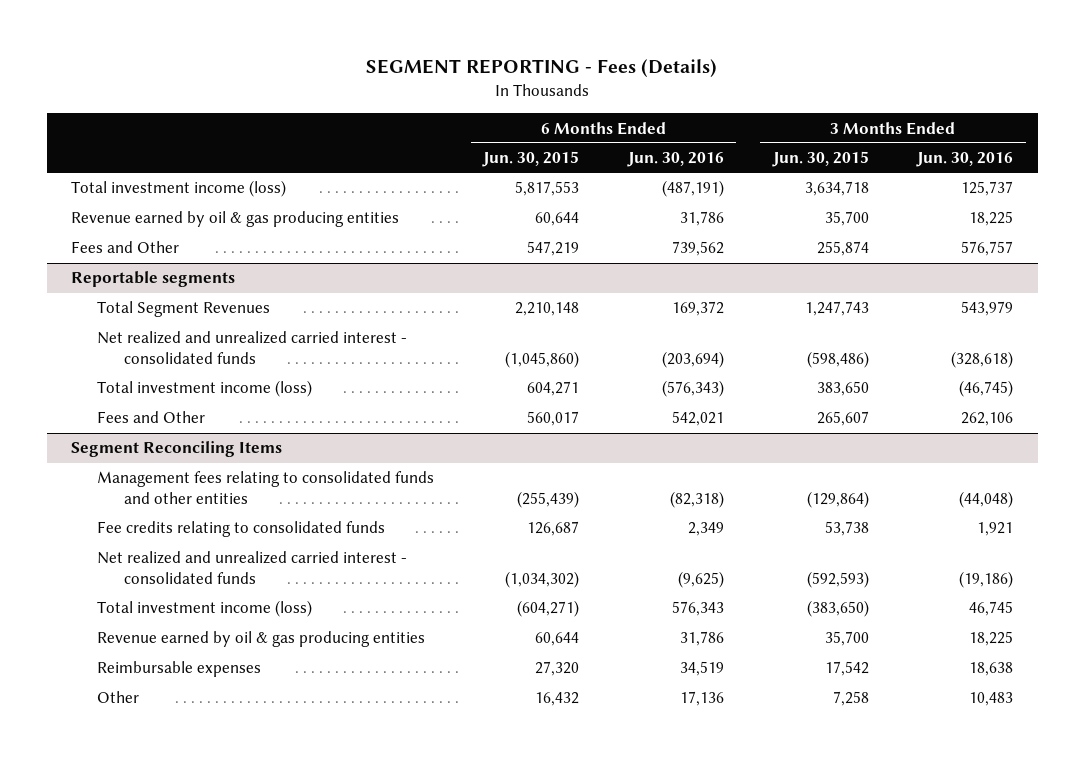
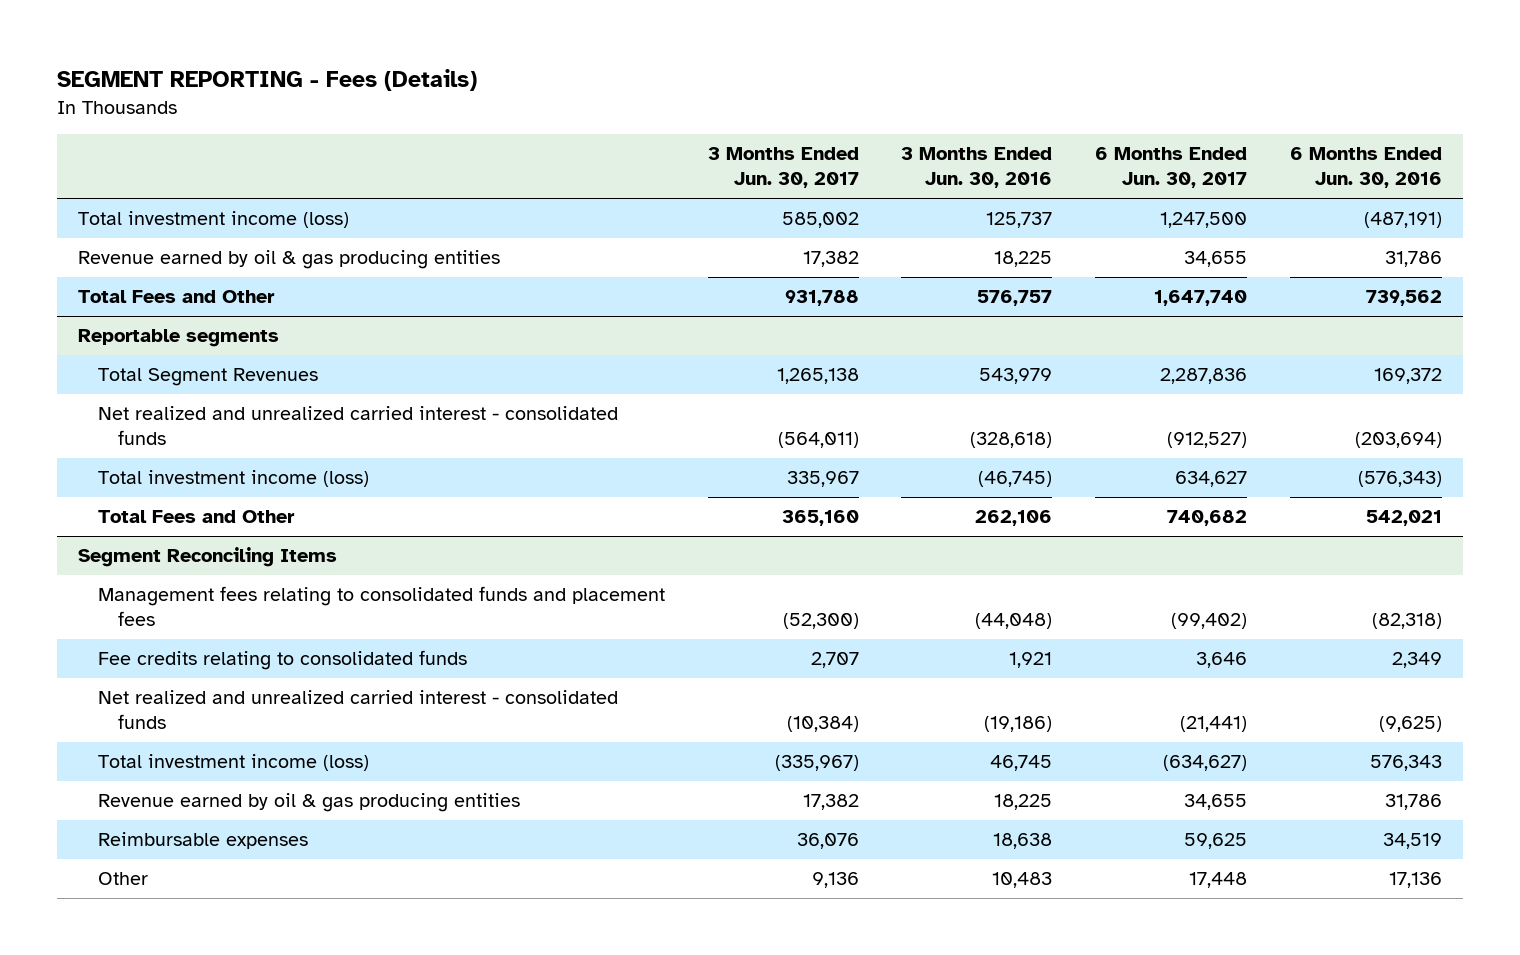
[482,151,580,168] Jun. 30, 2015 -> none
[771,151,869,168] Jun. 30, 2015 -> none
none -> [707,147,859,189] 3 Months Ended Jun. 30, 2017
none -> [1095,147,1248,189] 6 Months Ended Jun. 30, 2017
[71,241,180,254] Fees and Other -> [77,290,275,304] Total Fees and Other
[97,411,206,424] Fees and Other -> [97,510,295,524] Total Fees and Other
[97,471,435,504] Management fees relating to consolidated funds and other entities -> [97,586,665,627] Management fees relating to consolidated funds and placement fees

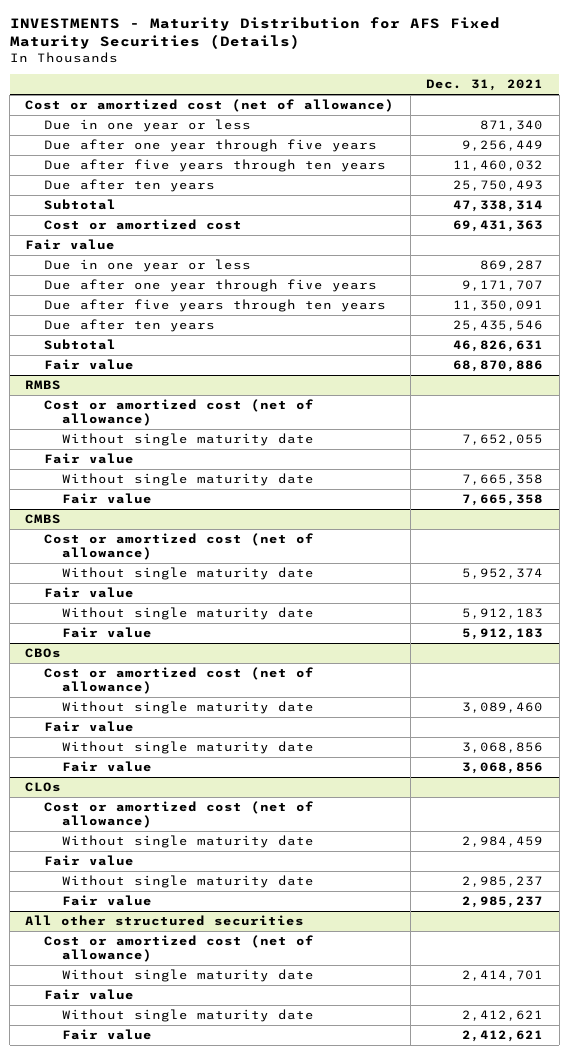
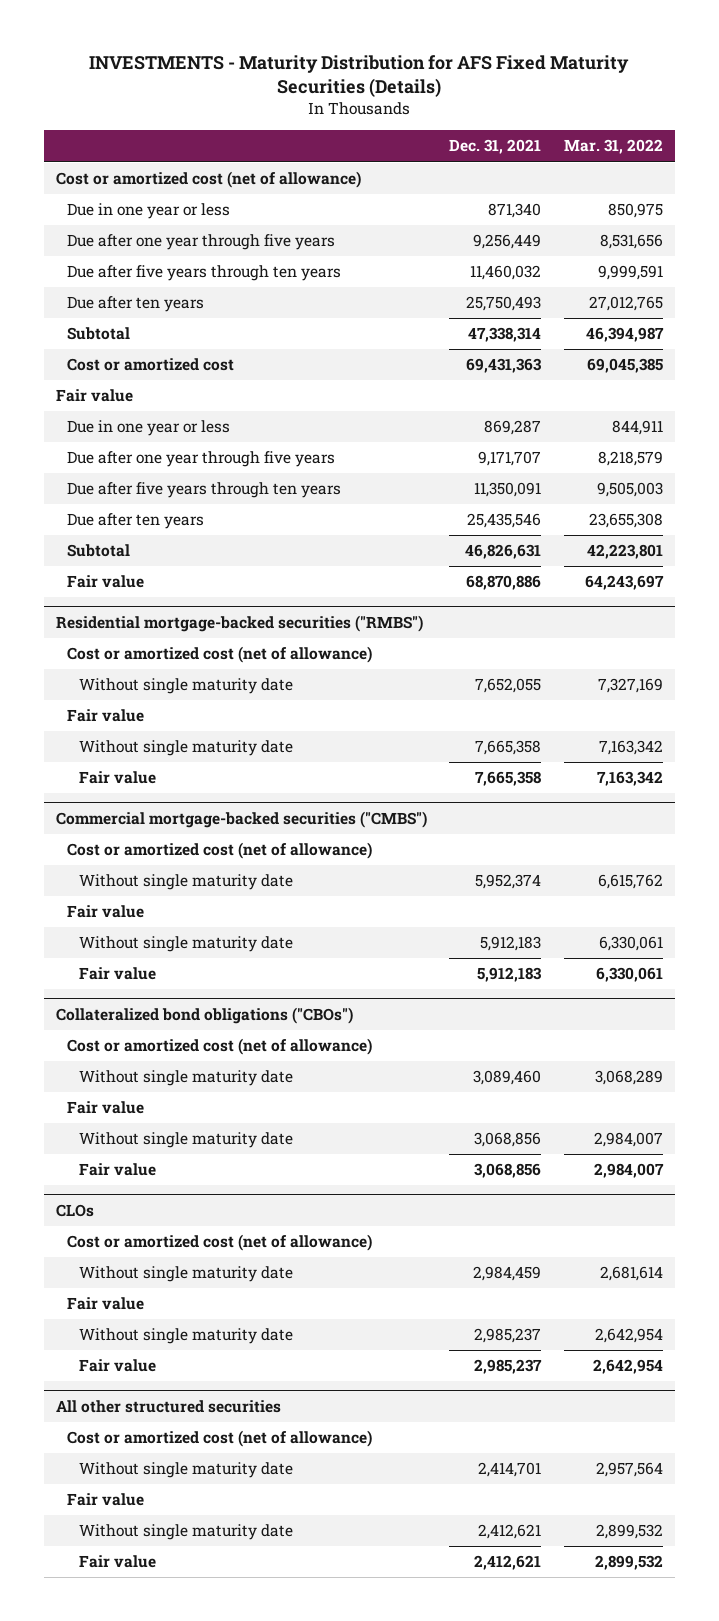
none -> [564,139,664,155] Mar. 31, 2022
[25,380,62,391] RMBS -> [55,615,423,633] Residential mortgage-backed securities ("RMBS")
[25,514,62,525] CMBS -> [55,811,427,829] Commercial mortgage-backed securities ("CMBS")
[25,648,62,659] CBOs -> [55,1007,353,1025] Collateralized bond obligations ("CBOs")

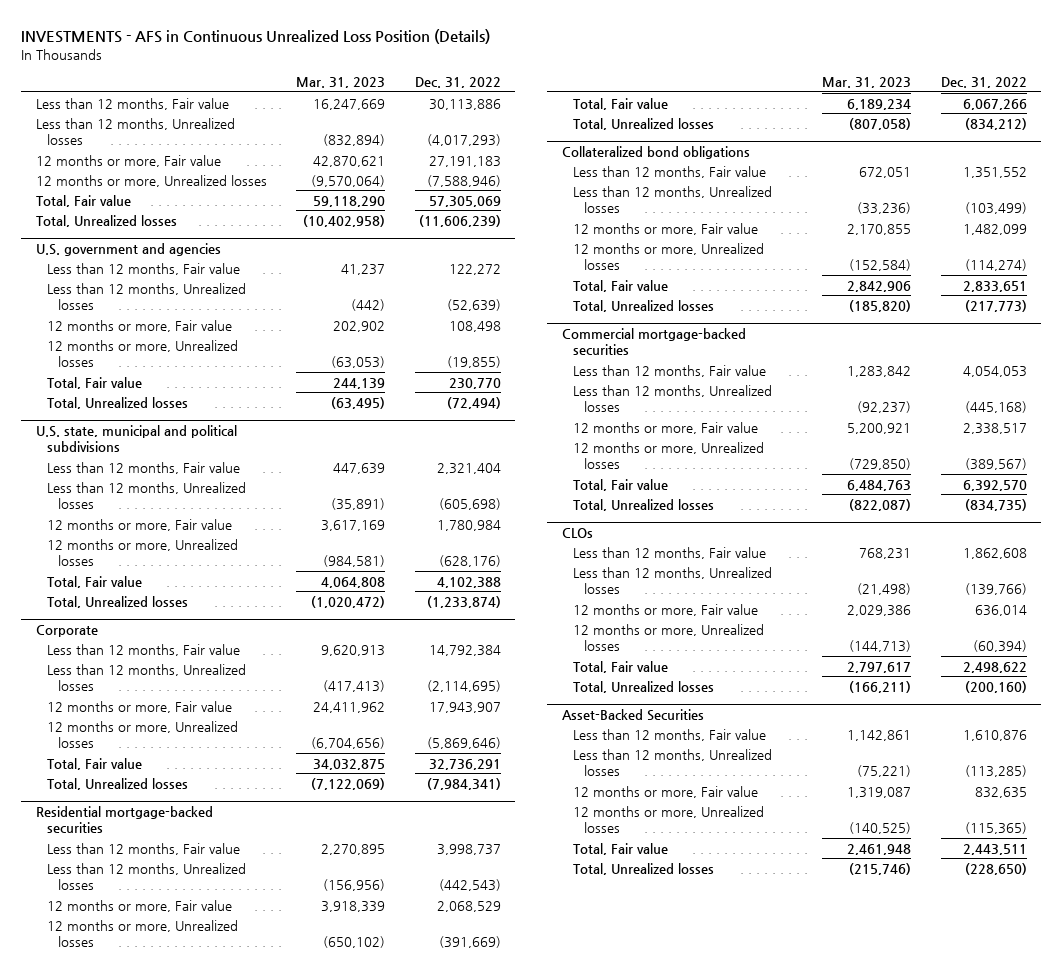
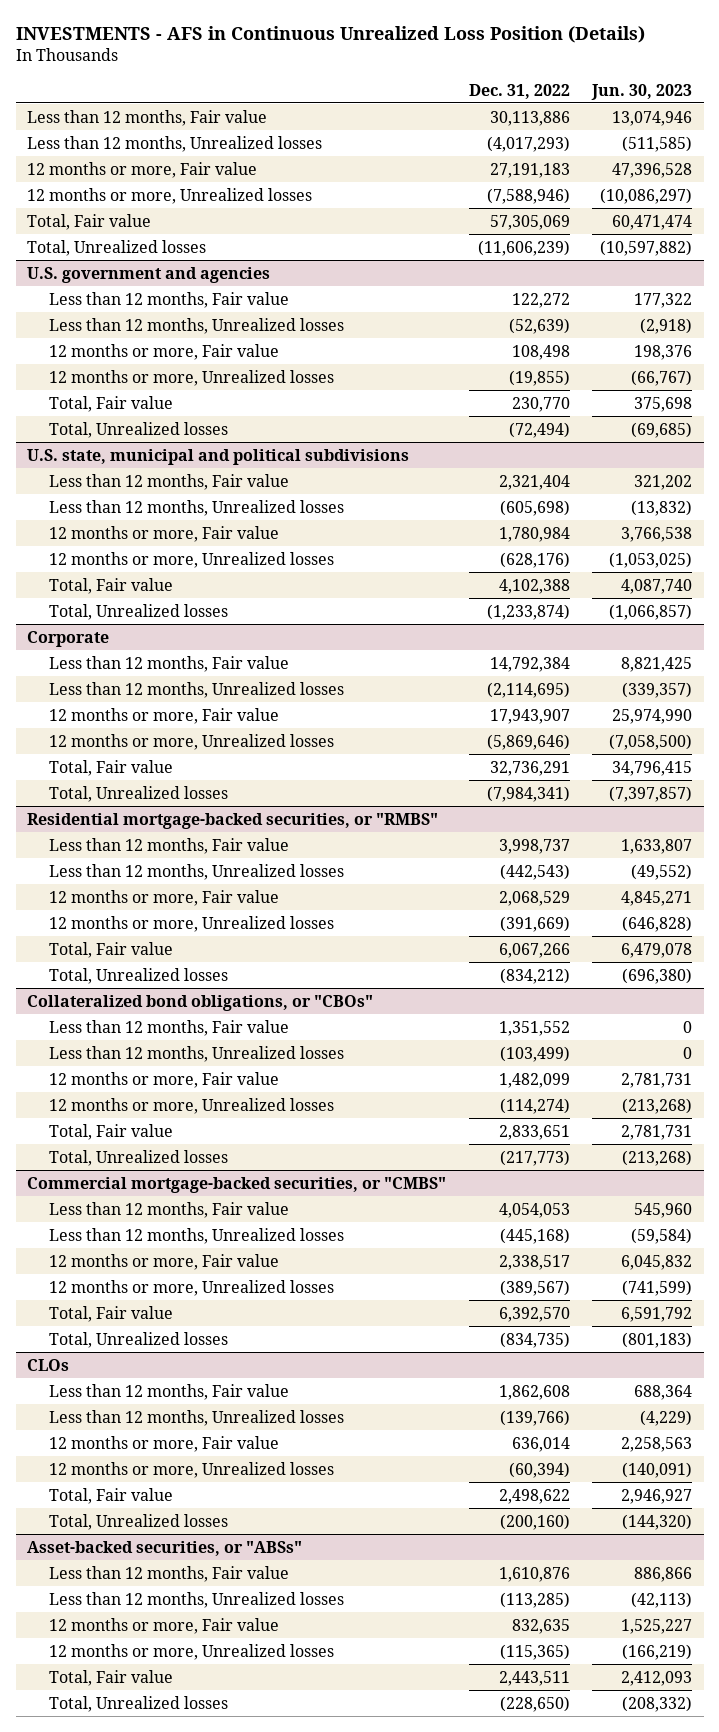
[296,77,386,89] Mar. 31, 2023 -> none
none -> [591,83,693,100] Jun. 30, 2023
[35,805,213,834] Residential mortgage-backed securities -> [26,812,438,829] Residential mortgage-backed securities, or "RMBS"
[562,145,751,159] Collateralized bond obligations -> [26,994,373,1011] Collateralized bond obligations, or "CBOs"
[562,327,747,356] Commercial mortgage-backed securities -> [26,1176,446,1193] Commercial mortgage-backed securities, or "CMBS"
[562,708,705,721] Asset-Backed Securities -> [26,1540,302,1556] Asset-backed securities, or "ABSs"

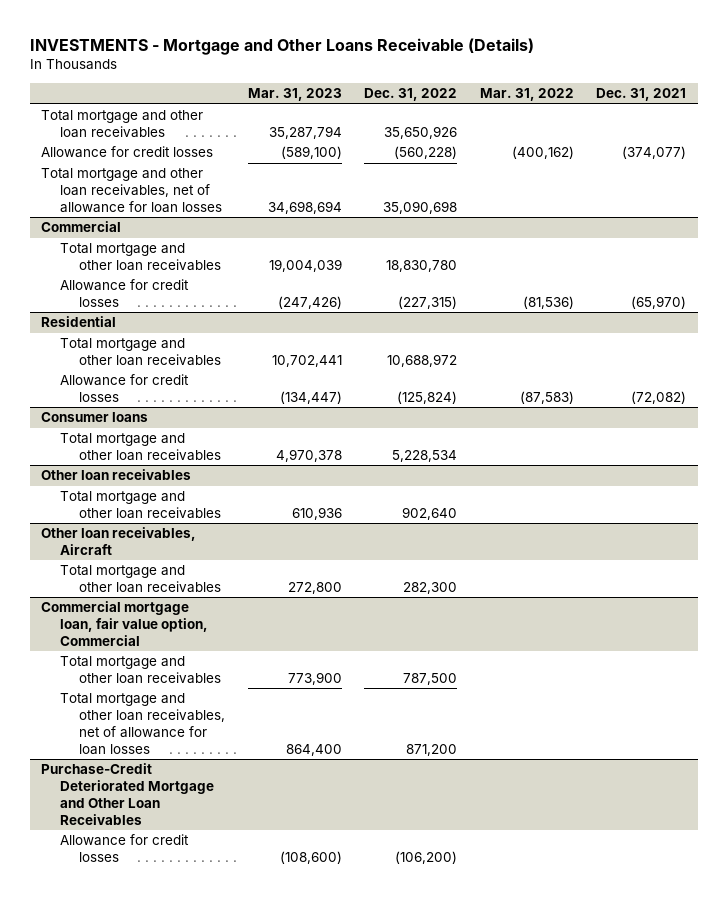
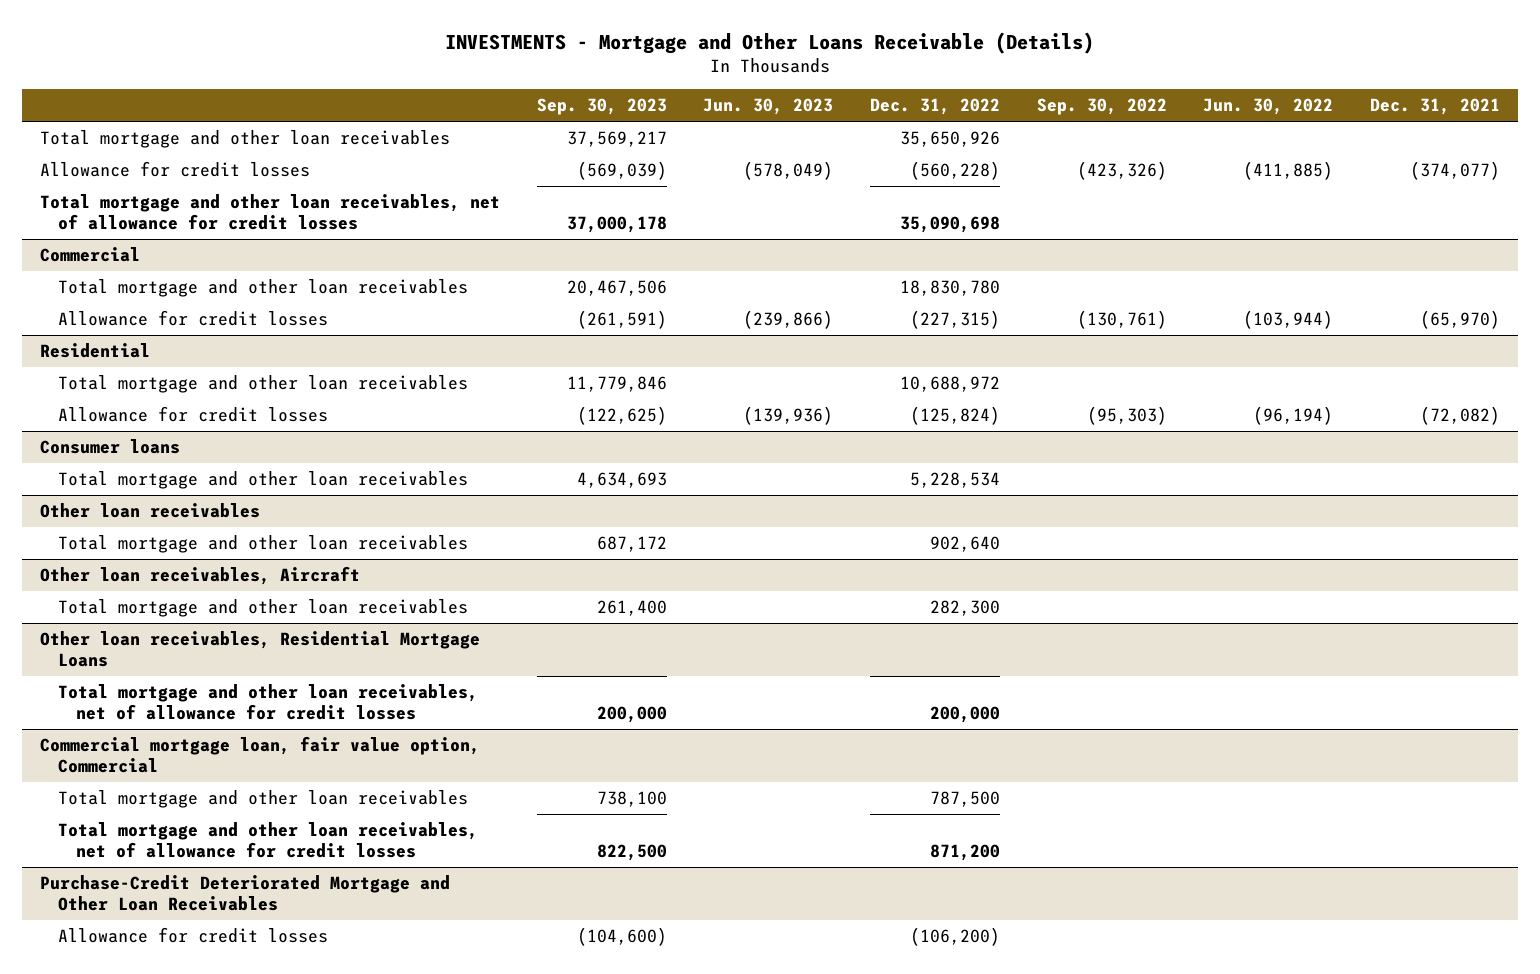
[247,88,342,102] Mar. 31, 2023 -> none
[479,88,574,102] Mar. 31, 2022 -> none
none -> [536,98,667,116] Sep. 30, 2023
none -> [703,98,834,116] Jun. 30, 2023
none -> [1036,98,1167,116] Sep. 30, 2022
none -> [1203,98,1334,116] Jun. 30, 2022
[40,168,223,213] Total mortgage and other loan receivables, net of allowance for loan losses -> [39,193,500,230] Total mortgage and other loan receivables, net of allowance for credit losses
none -> [39,630,480,667] Other loan receivables, Residential Mortgage Loans
none -> [57,683,478,720] Total mortgage and other loan receivables, net of allowance for credit losses
[60,693,226,755] Total mortgage and other loan receivables, net of allowance for loan losses -> [57,821,478,858] Total mortgage and other loan receivables, net of allowance for credit losses

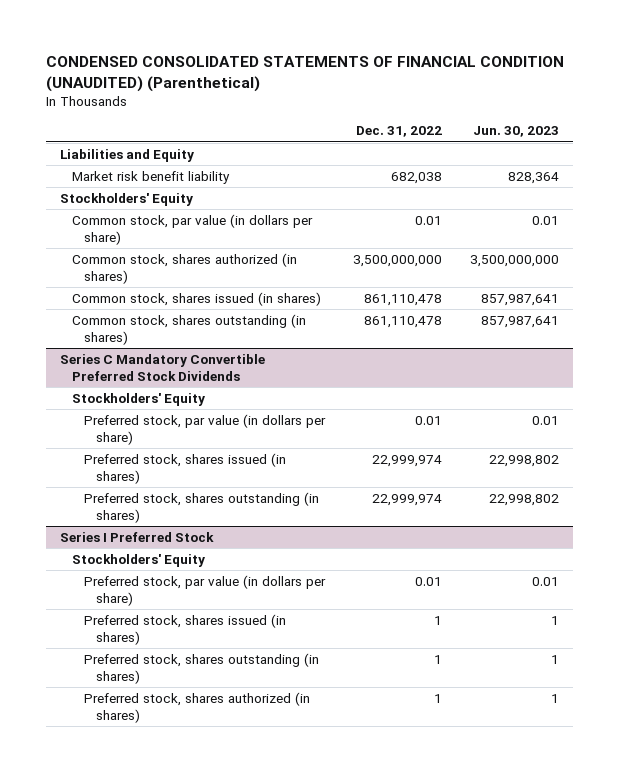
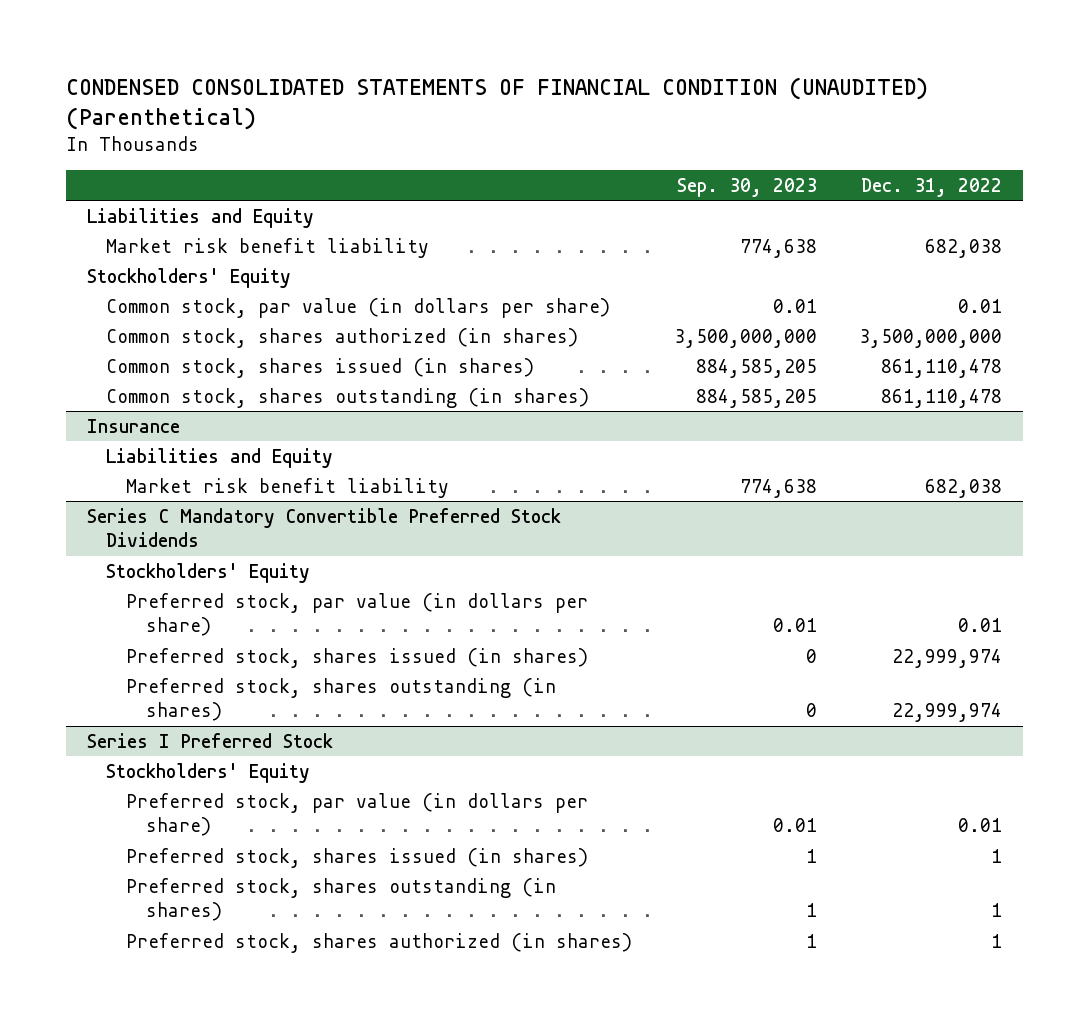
[473,126,560,138] Jun. 30, 2023 -> none
none -> [676,177,817,197] Sep. 30, 2023
none -> [86,418,180,433] Insurance
none -> [106,447,334,468] Liabilities and Equity
none -> [126,477,450,498] Market risk benefit liability

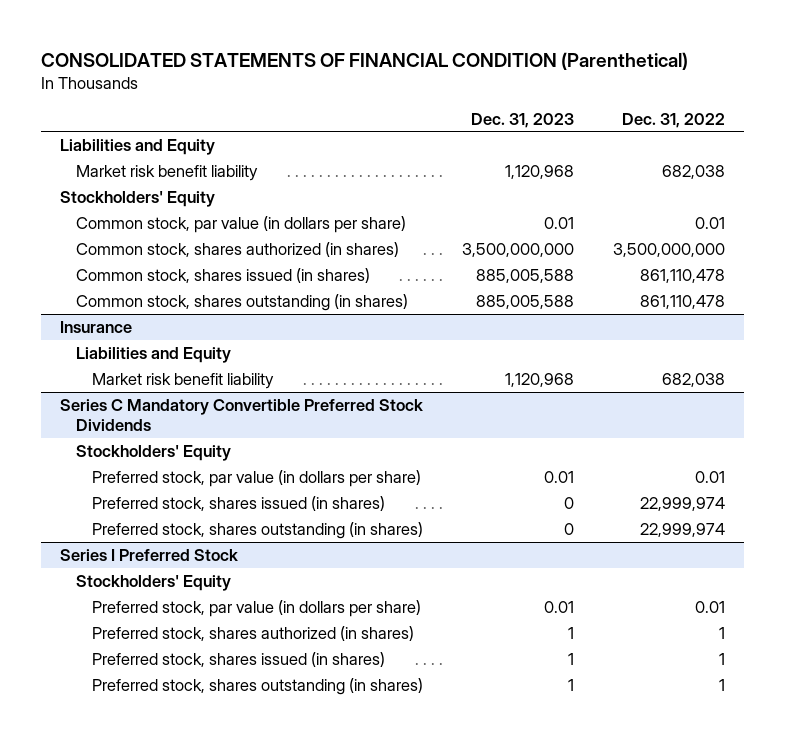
[65,77,928,131] CONDENSED CONSOLIDATED STATEMENTS OF FINANCIAL CONDITION (UNAUDITED) (Parenthetical) -> [40,51,688,70] CONSOLIDATED STATEMENTS OF FINANCIAL CONDITION (Parenthetical)
[676,177,817,197] Sep. 30, 2023 -> none
none -> [471,112,575,128] Dec. 31, 2023
[126,932,633,953] Preferred stock, shares authorized (in shares) -> [91,625,414,641] Preferred stock, shares authorized (in shares)

